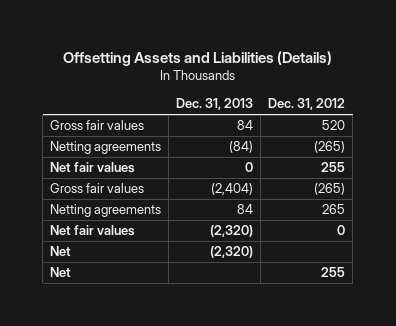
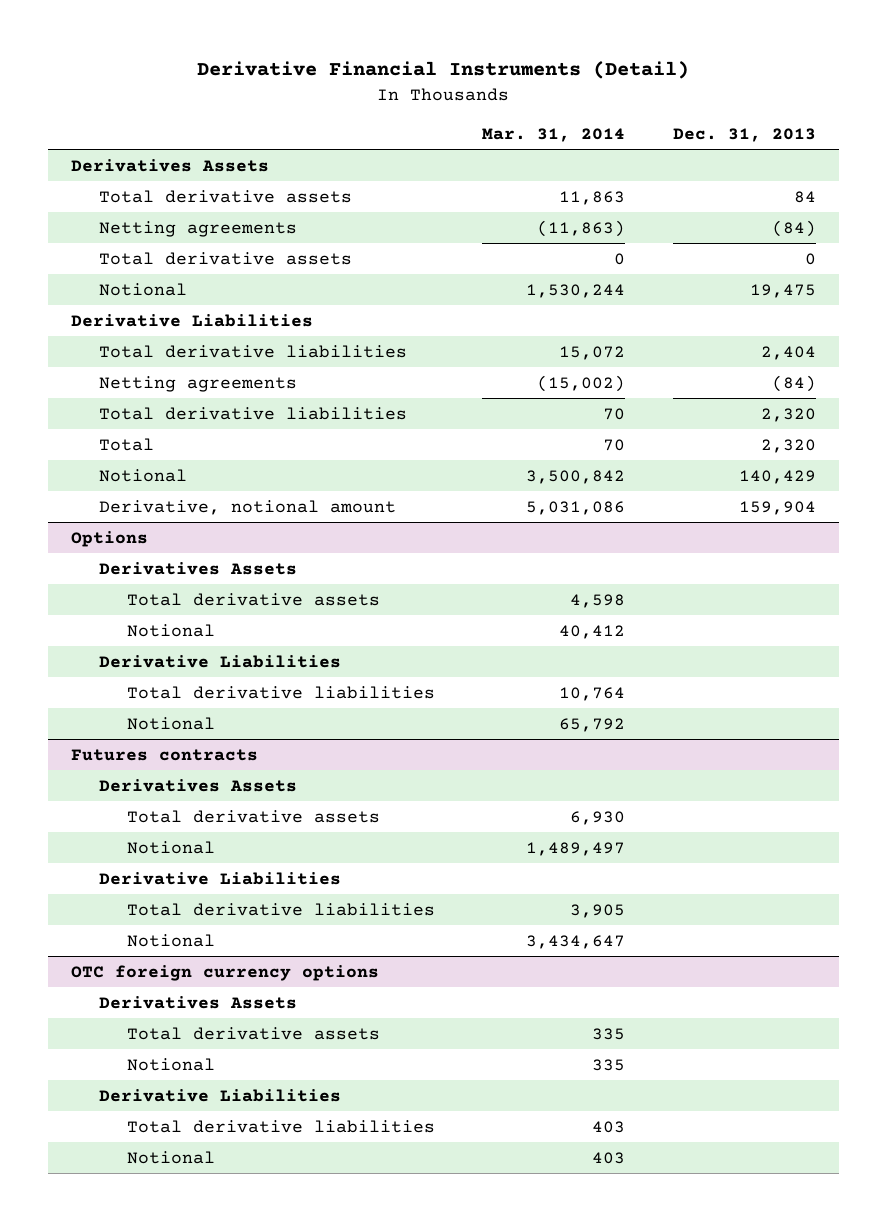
[62,50,332,66] Offsetting Assets and Liabilities (Details) -> [197,61,690,80] Derivative Financial Instruments (Detail)
[268,98,346,111] Dec. 31, 2012 -> none
none -> [482,127,626,142] Mar. 31, 2014
none -> [71,158,270,172] Derivatives Assets
[50,120,145,131] Gross fair values -> [99,189,353,203] Total derivative assets
[50,183,145,194] Gross fair values -> none
[50,225,136,237] Net fair values -> none
[50,246,72,257] Net -> none
[50,267,72,278] Net -> none
[50,162,136,174] Net fair values -> [99,251,353,265] Total derivative assets
none -> [99,282,188,296] Notional
none -> [71,313,314,327] Derivative Liabilities
none -> [99,344,408,358] Total derivative liabilities
[237,204,254,215] 84 -> [771,374,816,392] (84)
none -> [99,406,408,420] Total derivative liabilities
none -> [99,437,155,451] Total
none -> [99,468,188,482] Notional
none -> [99,499,397,515] Derivative, notional amount
none -> [71,530,149,547] Options
none -> [99,561,298,575] Derivatives Assets
none -> [127,592,381,606] Total derivative assets
none -> [127,623,216,637] Notional
none -> [99,654,342,668] Derivative Liabilities
none -> [127,685,436,699] Total derivative liabilities
none -> [127,716,216,730] Notional
none -> [71,748,259,761] Futures contracts
none -> [99,778,298,792] Derivatives Assets
none -> [127,809,381,823] Total derivative assets
none -> [127,840,216,854] Notional
none -> [99,871,342,885] Derivative Liabilities
none -> [127,902,436,916] Total derivative liabilities
none -> [127,933,216,947] Notional
none -> [71,964,380,981] OTC foreign currency options
none -> [99,995,298,1009] Derivatives Assets
none -> [127,1026,381,1040] Total derivative assets
none -> [127,1057,216,1071] Notional
none -> [99,1088,342,1102] Derivative Liabilities
none -> [127,1119,436,1133] Total derivative liabilities
none -> [127,1150,216,1164] Notional

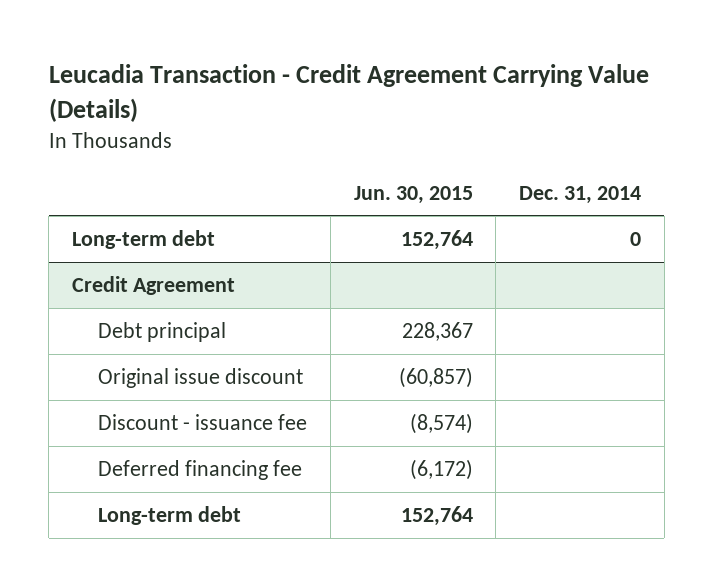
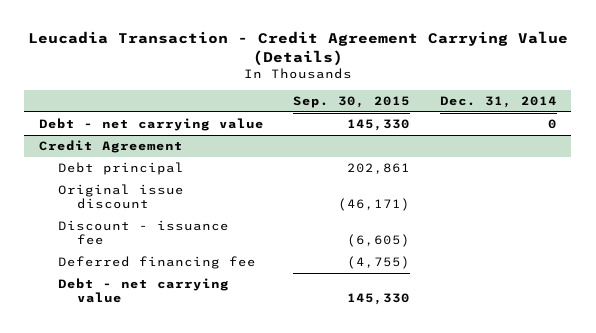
[353,185,473,204] Jun. 30, 2015 -> none
none -> [293,96,411,109] Sep. 30, 2015
[71,229,215,249] Long-term debt -> [39,118,265,132] Debt - net carrying value
[98,505,242,525] Long-term debt -> [58,278,230,304] Debt - net carrying value

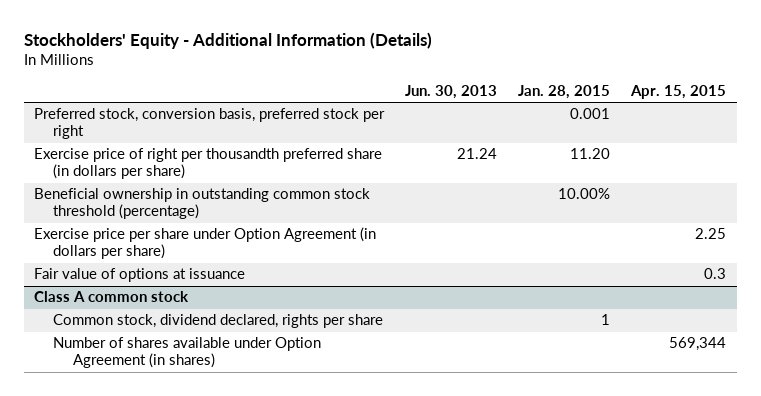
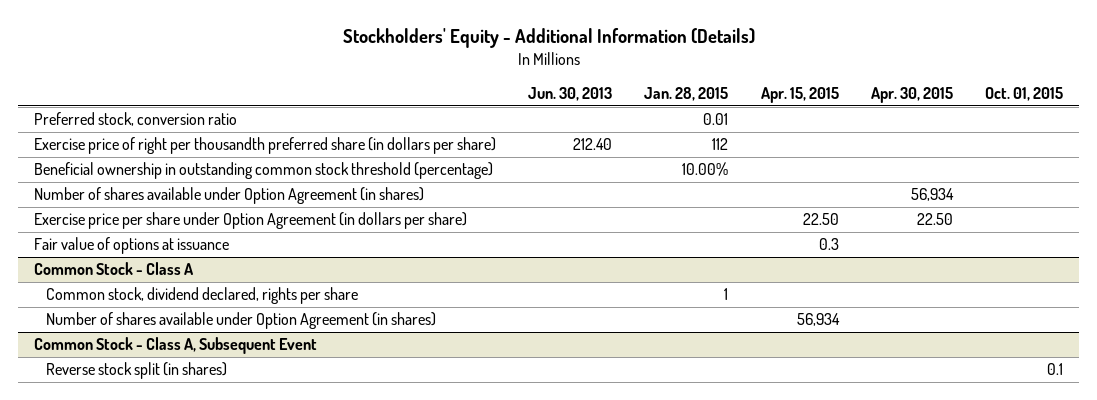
none -> [870,87,953,104] Apr. 30, 2015
none -> [985,87,1064,102] Oct. 01, 2015
[34,108,386,140] Preferred stock, conversion basis, preferred stock per right -> [33,112,237,127] Preferred stock, conversion ratio
[570,108,611,120] 0.001 -> [703,113,729,126] 0.01
[457,148,498,160] 21.24 -> [573,138,613,151] 212.40
[570,148,611,160] 11.20 -> [712,138,729,151] 112
none -> [33,187,424,205] Number of shares available under Option Agreement (in shares)
[695,228,727,240] 2.25 -> [802,213,839,226] 22.50
[34,291,190,303] Class A common stock -> [33,262,194,276] Common Stock - Class A
[669,337,727,352] 569,344 -> [796,313,840,327] 56,934
none -> [33,337,317,355] Common Stock - Class A, Subsequent Event
none -> [46,362,228,380] Reverse stock split (in shares)

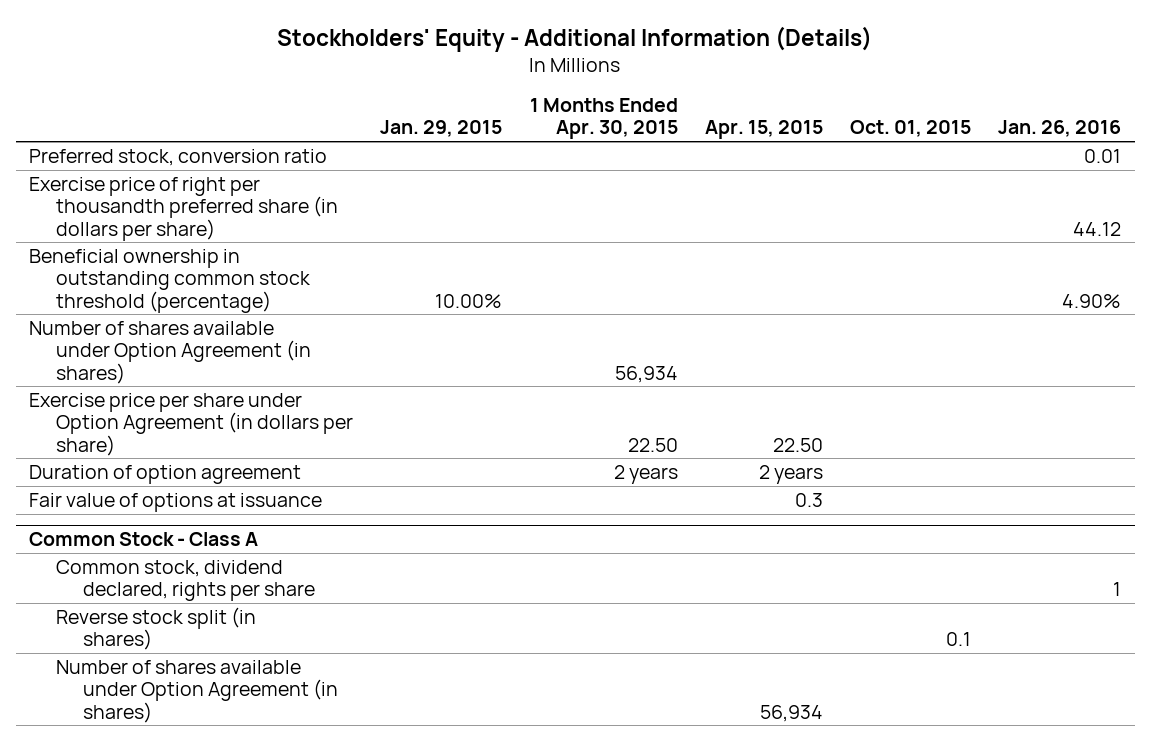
[528,87,613,102] Jun. 30, 2013 -> none
[644,87,729,102] Jan. 28, 2015 -> none
[870,87,953,104] Apr. 30, 2015 -> none
none -> [380,120,503,138] Jan. 29, 2015
none -> [529,98,678,140] 1 Months Ended Apr. 30, 2015
none -> [998,120,1122,138] Jan. 26, 2016
none -> [29,464,302,484] Duration of option agreement
none -> [56,606,257,651] Reverse stock split (in shares)
[33,337,317,355] Common Stock - Class A, Subsequent Event -> none
[46,362,228,380] Reverse stock split (in shares) -> none

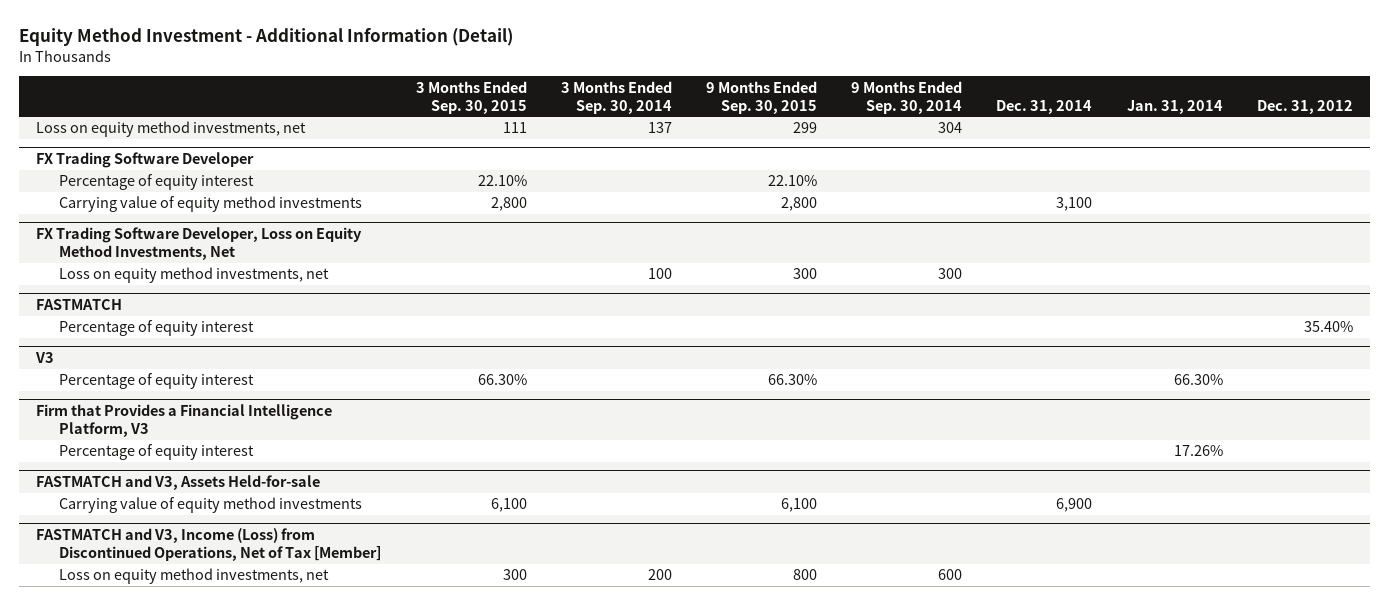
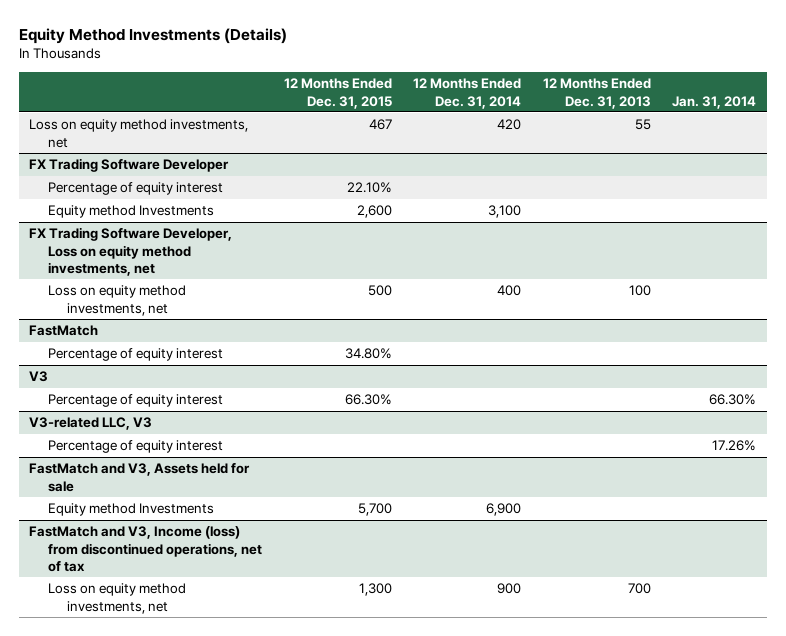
[19,27,514,46] Equity Method Investment - Additional Information (Detail) -> [18,27,287,44] Equity Method Investments (Details)
[415,80,527,114] 3 Months Ended Sep. 30, 2015 -> none
[560,80,672,114] 3 Months Ended Sep. 30, 2014 -> none
[706,80,818,114] 9 Months Ended Sep. 30, 2015 -> none
[851,80,963,114] 9 Months Ended Sep. 30, 2014 -> none
[996,99,1093,114] Dec. 31, 2014 -> none
[1256,99,1353,114] Dec. 31, 2012 -> none
none -> [283,78,392,109] 12 Months Ended Dec. 31, 2015
none -> [413,78,522,109] 12 Months Ended Dec. 31, 2014
none -> [542,78,651,109] 12 Months Ended Dec. 31, 2013
[59,196,363,213] Carrying value of equity method investments -> [48,205,215,219] Equity method Investments
[36,227,363,261] FX Trading Software Developer, Loss on Equity Method Investments, Net -> [29,227,233,276] FX Trading Software Developer, Loss on equity method investments, net
[36,299,123,311] FASTMATCH -> [29,325,99,337] FastMatch
[36,404,333,438] Firm that Provides a Financial Intelligence Platform, V3 -> [29,417,153,431] V3-related LLC, V3
[36,475,321,491] FASTMATCH and V3, Assets Held-for-sale -> [29,463,251,492] FastMatch and V3, Assets held for sale
[59,497,363,514] Carrying value of equity method investments -> [48,503,215,517] Equity method Investments
[36,528,382,562] FASTMATCH and V3, Income (Loss) from Discontinued Operations, Net of Tax [Member] -> [29,526,263,572] FastMatch and V3, Income (loss) from discontinued operations, net of tax

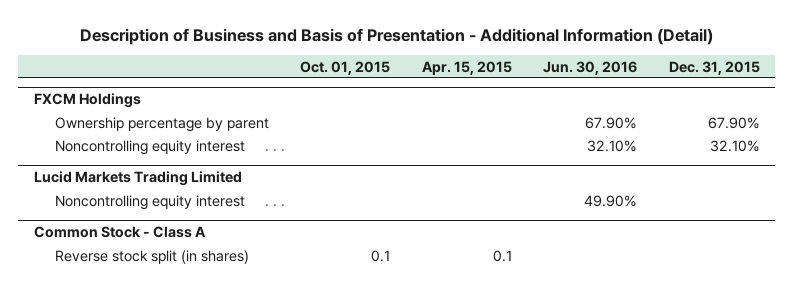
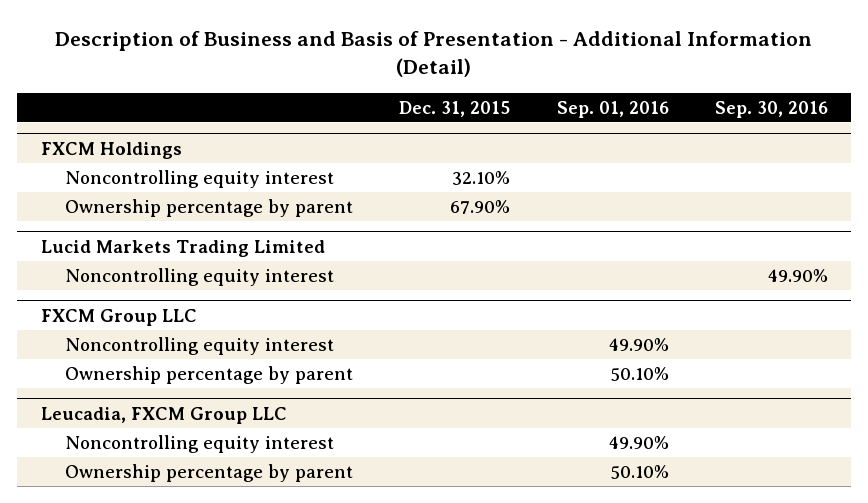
[300,60,391,75] Oct. 01, 2015 -> none
[421,60,512,75] Apr. 15, 2015 -> none
[543,60,638,75] Jun. 30, 2016 -> none
none -> [556,100,669,118] Sep. 01, 2016
none -> [714,100,828,118] Sep. 30, 2016
[55,116,270,132] Ownership percentage by parent -> [65,198,354,217] Ownership percentage by parent
[33,226,206,239] Common Stock - Class A -> none
[55,249,250,264] Reverse stock split (in shares) -> none
none -> [40,308,197,326] FXCM Group LLC
none -> [65,336,335,355] Noncontrolling equity interest
none -> [65,365,354,384] Ownership percentage by parent
none -> [40,406,287,424] Leucadia, FXCM Group LLC
none -> [65,434,335,453] Noncontrolling equity interest
none -> [65,463,354,482] Ownership percentage by parent

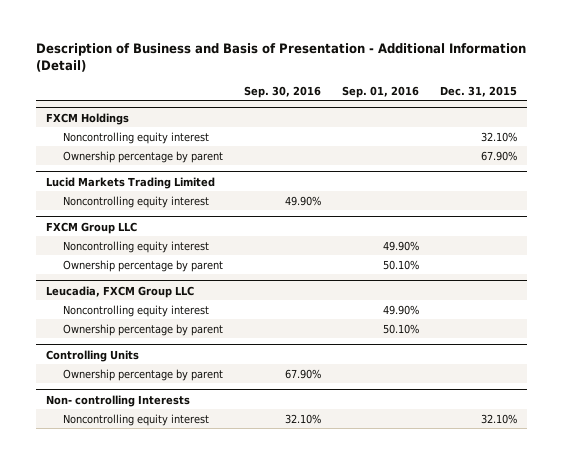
none -> [45,349,139,362] Controlling Units
none -> [63,368,224,381] Ownership percentage by parent
none -> [45,394,190,407] Non- controlling Interests
none -> [63,413,210,426] Noncontrolling equity interest

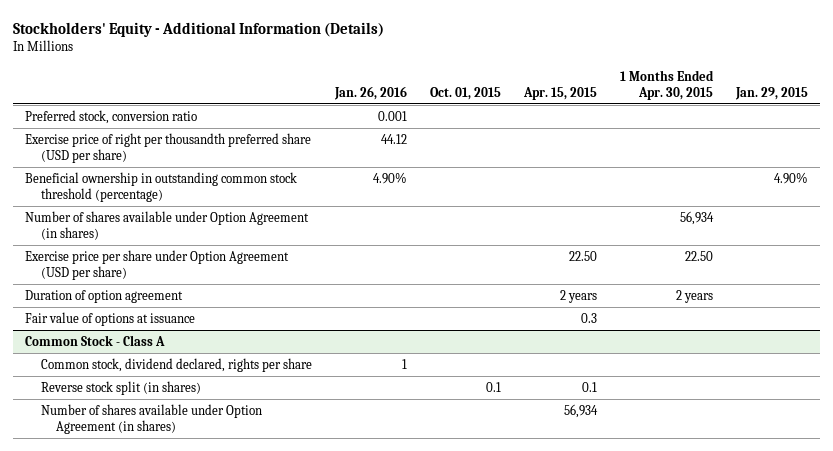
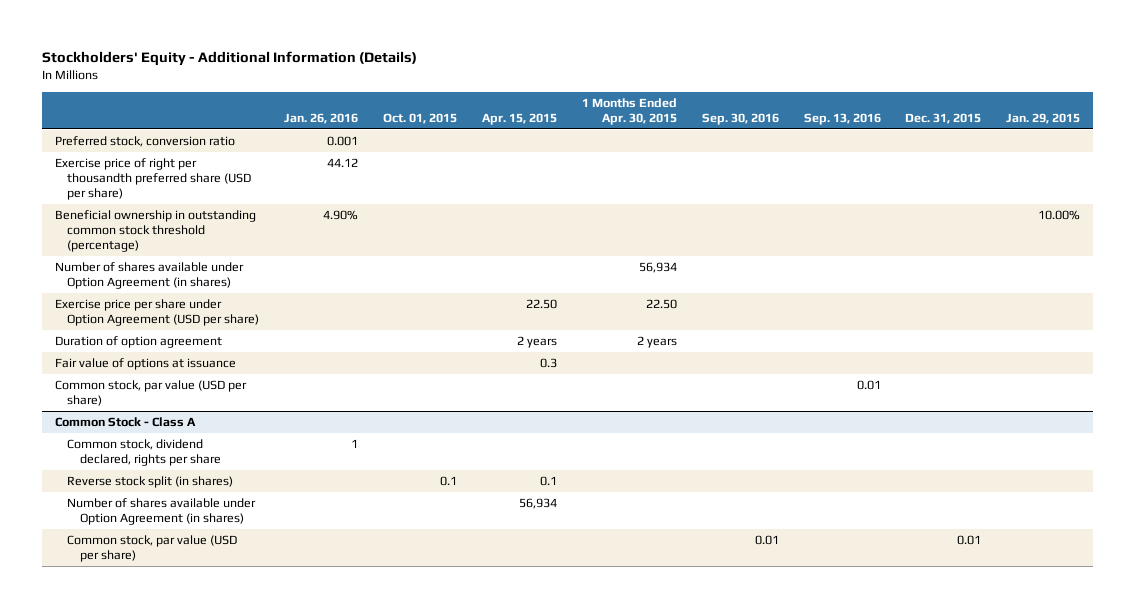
none -> [701,113,779,126] Sep. 30, 2016
none -> [803,113,881,126] Sep. 13, 2016
none -> [905,113,982,125] Dec. 31, 2015
[774,172,809,185] 4.90% -> [1038,210,1081,221] 10.00%
none -> [54,380,247,407] Common stock, par value (USD per share)
none -> [67,535,238,563] Common stock, par value (USD per share)

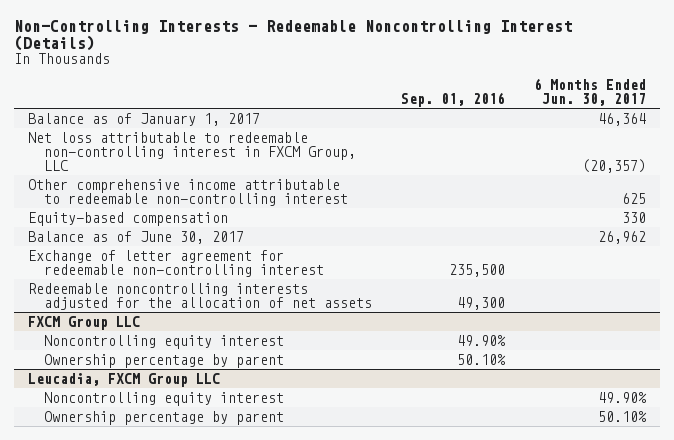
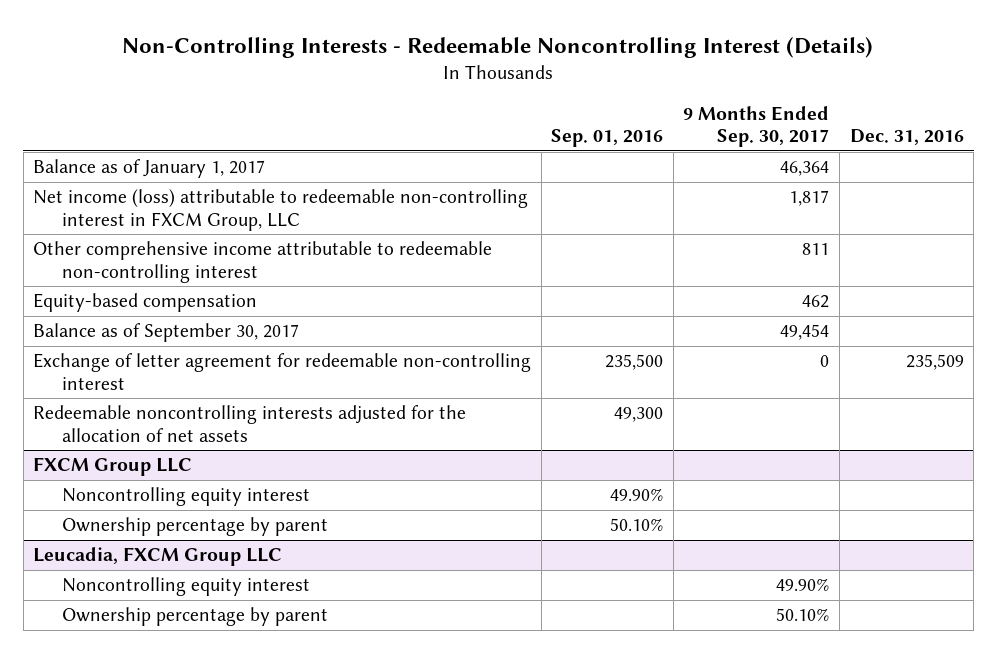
[533,78,646,107] 6 Months Ended Jun. 30, 2017 -> none
none -> [683,105,830,148] 9 Months Ended Sep. 30, 2017
none -> [849,129,964,146] Dec. 31, 2016
[28,131,356,171] Net loss attributable to redeemable non-controlling interest in FXCM Group, LLC -> [33,189,529,231] Net income (loss) attributable to redeemable non-controlling interest in FXCM Group, LLC
[28,230,245,244] Balance as of June 30, 2017 -> [33,323,300,343] Balance as of September 30, 2017

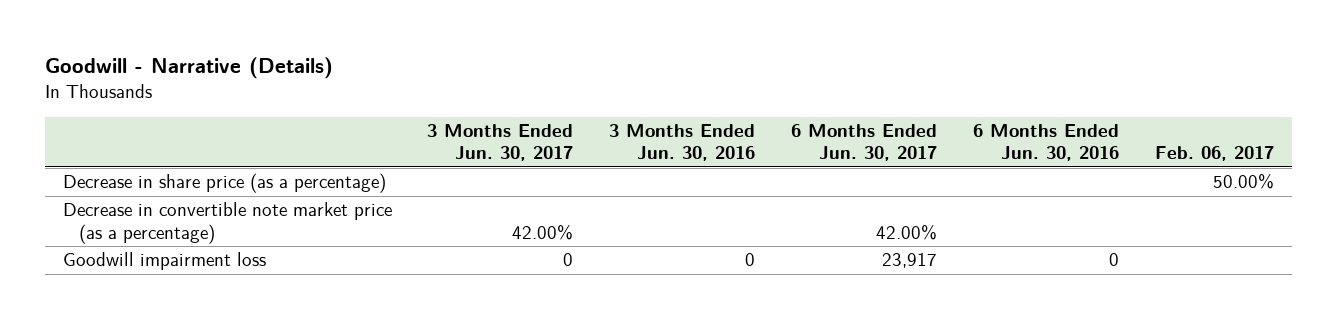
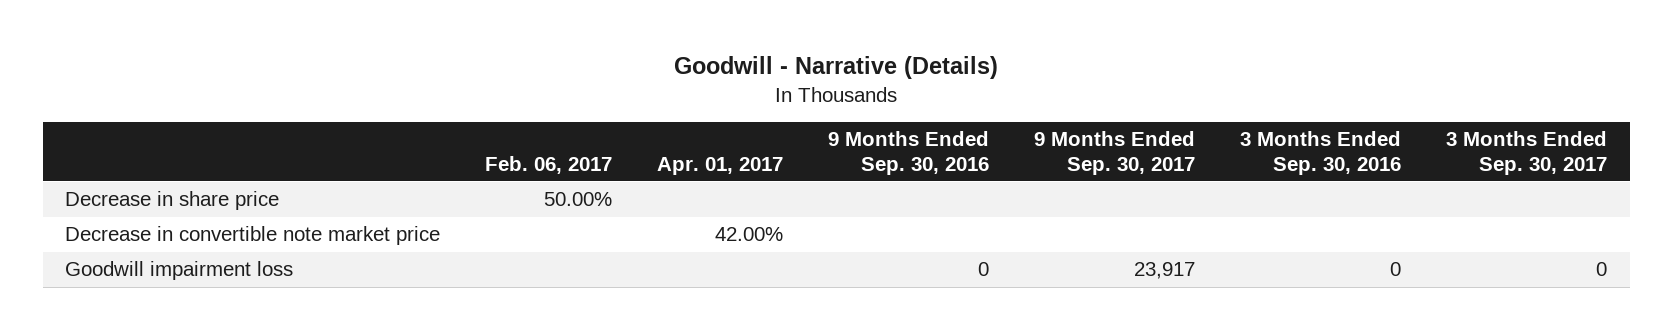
[427,123,574,162] 3 Months Ended Jun. 30, 2017 -> none
[609,123,756,162] 3 Months Ended Jun. 30, 2016 -> none
[791,123,938,162] 6 Months Ended Jun. 30, 2017 -> none
[972,123,1119,162] 6 Months Ended Jun. 30, 2016 -> none
none -> [657,156,784,175] Apr. 01, 2017
none -> [828,131,990,175] 9 Months Ended Sep. 30, 2016
none -> [1034,131,1196,175] 9 Months Ended Sep. 30, 2017
none -> [1240,131,1402,175] 3 Months Ended Sep. 30, 2016
none -> [1446,131,1608,175] 3 Months Ended Sep. 30, 2017
[62,173,386,194] Decrease in share price (as a percentage) -> [65,191,280,211] Decrease in share price
[62,202,392,244] Decrease in convertible note market price (as a percentage) -> [65,226,441,246] Decrease in convertible note market price

